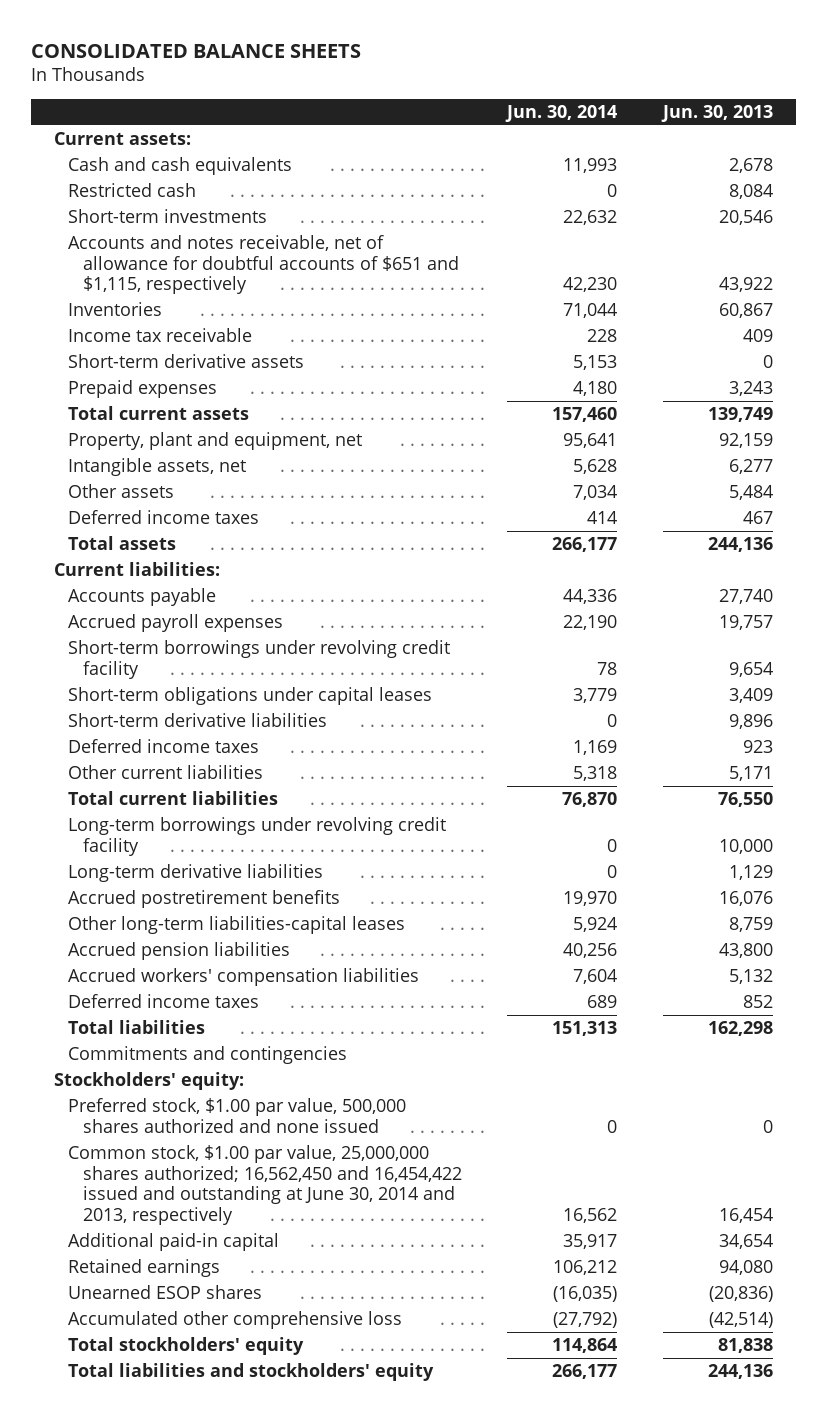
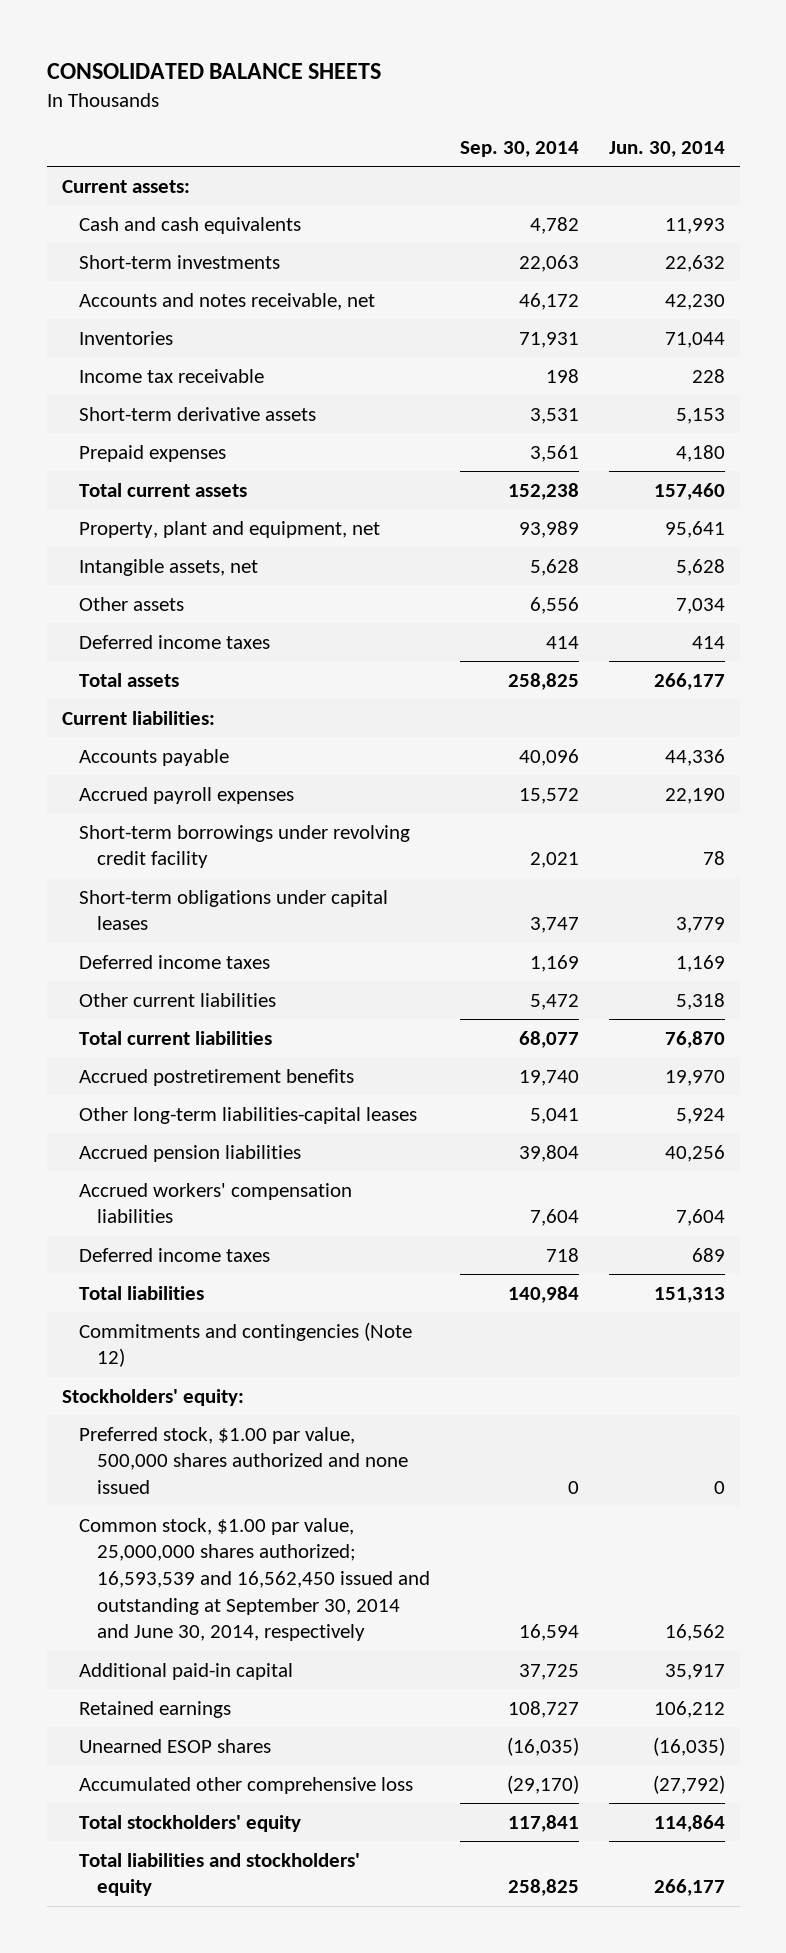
[661,105,774,123] Jun. 30, 2013 -> none
none -> [459,141,579,158] Sep. 30, 2014
[68,183,197,198] Restricted cash -> none
[68,235,459,295] Accounts and notes receivable, net of allowance for doubtful accounts of $651 and $1,115, respectively -> [79,292,376,310] Accounts and notes receivable, net
[68,713,328,728] Short-term derivative liabilities -> none
[68,817,447,856] Long-term borrowings under revolving credit facility -> none
[68,864,324,883] Long-term derivative liabilities -> none
[68,1046,348,1065] Commitments and contingencies -> [79,1321,413,1368] Commitments and contingencies (Note 12)
[68,1145,462,1225] Common stock, $1.00 par value, 25,000,000 shares authorized; 16,562,450 and 16,454,422 issued and outstanding at June 30, 2014 and 2013, respectively -> [79,1517,430,1642] Common stock, $1.00 par value, 25,000,000 shares authorized; 16,593,539 and 16,562,450 issued and outstanding at September 30, 2014 and June 30, 2014, respectively

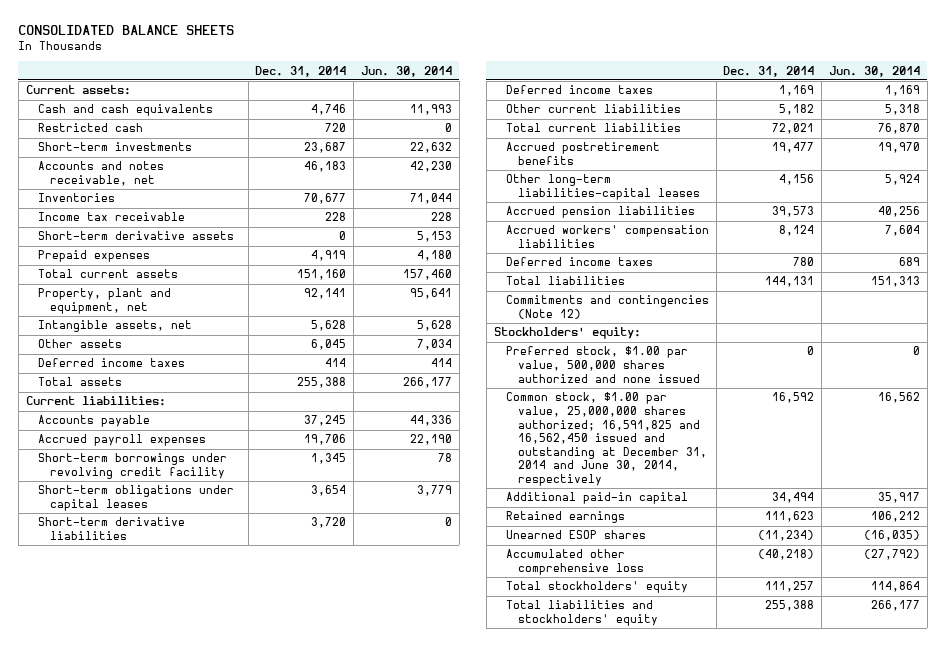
[459,141,579,158] Sep. 30, 2014 -> none
none -> [255,65,347,77] Dec. 31, 2014
none -> [38,123,144,133] Restricted cash
none -> [38,517,186,541] Short-term derivative liabilities
[79,1517,430,1642] Common stock, $1.00 par value, 25,000,000 shares authorized; 16,593,539 and 16,562,450 issued and outstanding at September 30, 2014 and June 30, 2014, respectively -> [505,392,708,486] Common stock, $1.00 par value, 25,000,000 shares authorized; 16,591,825 and 16,562,450 issued and outstanding at December 31, 2014 and June 30, 2014, respectively

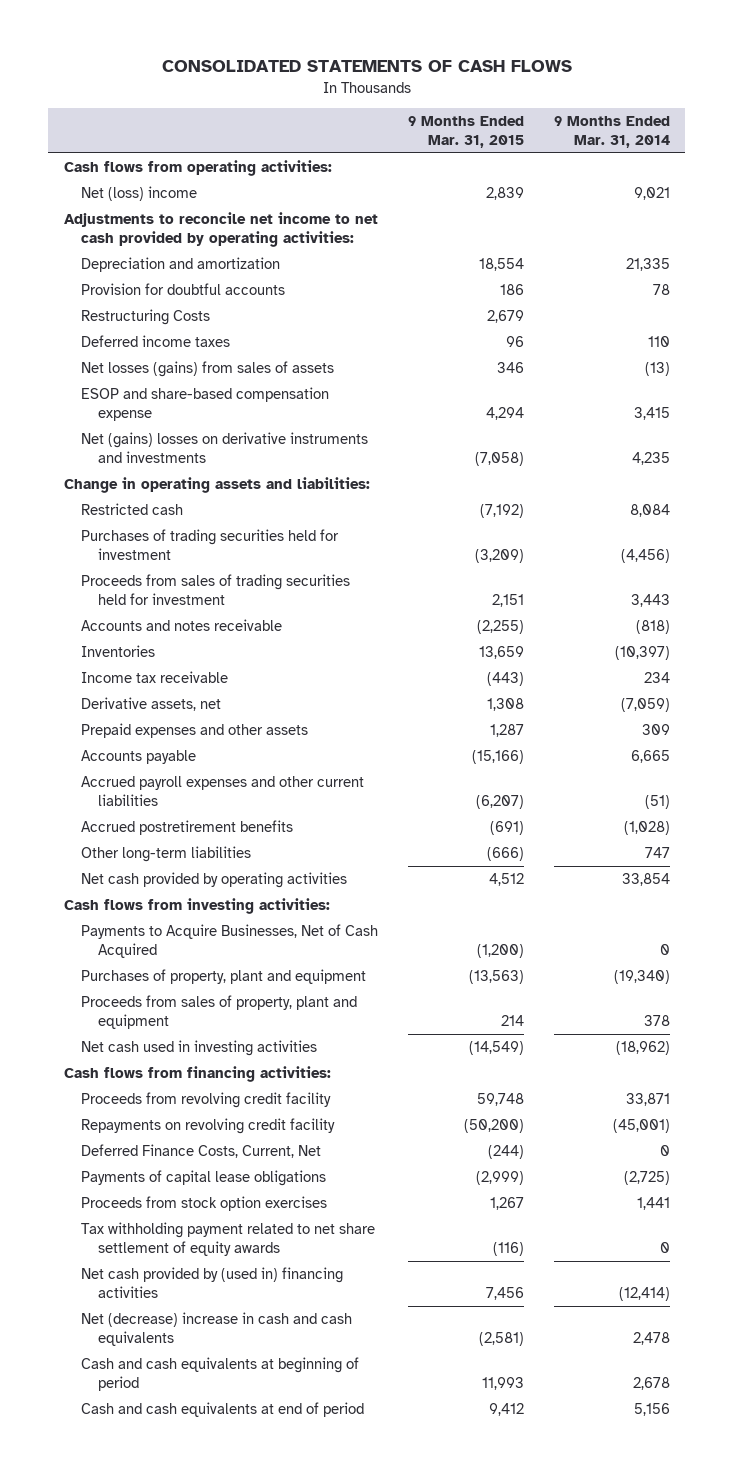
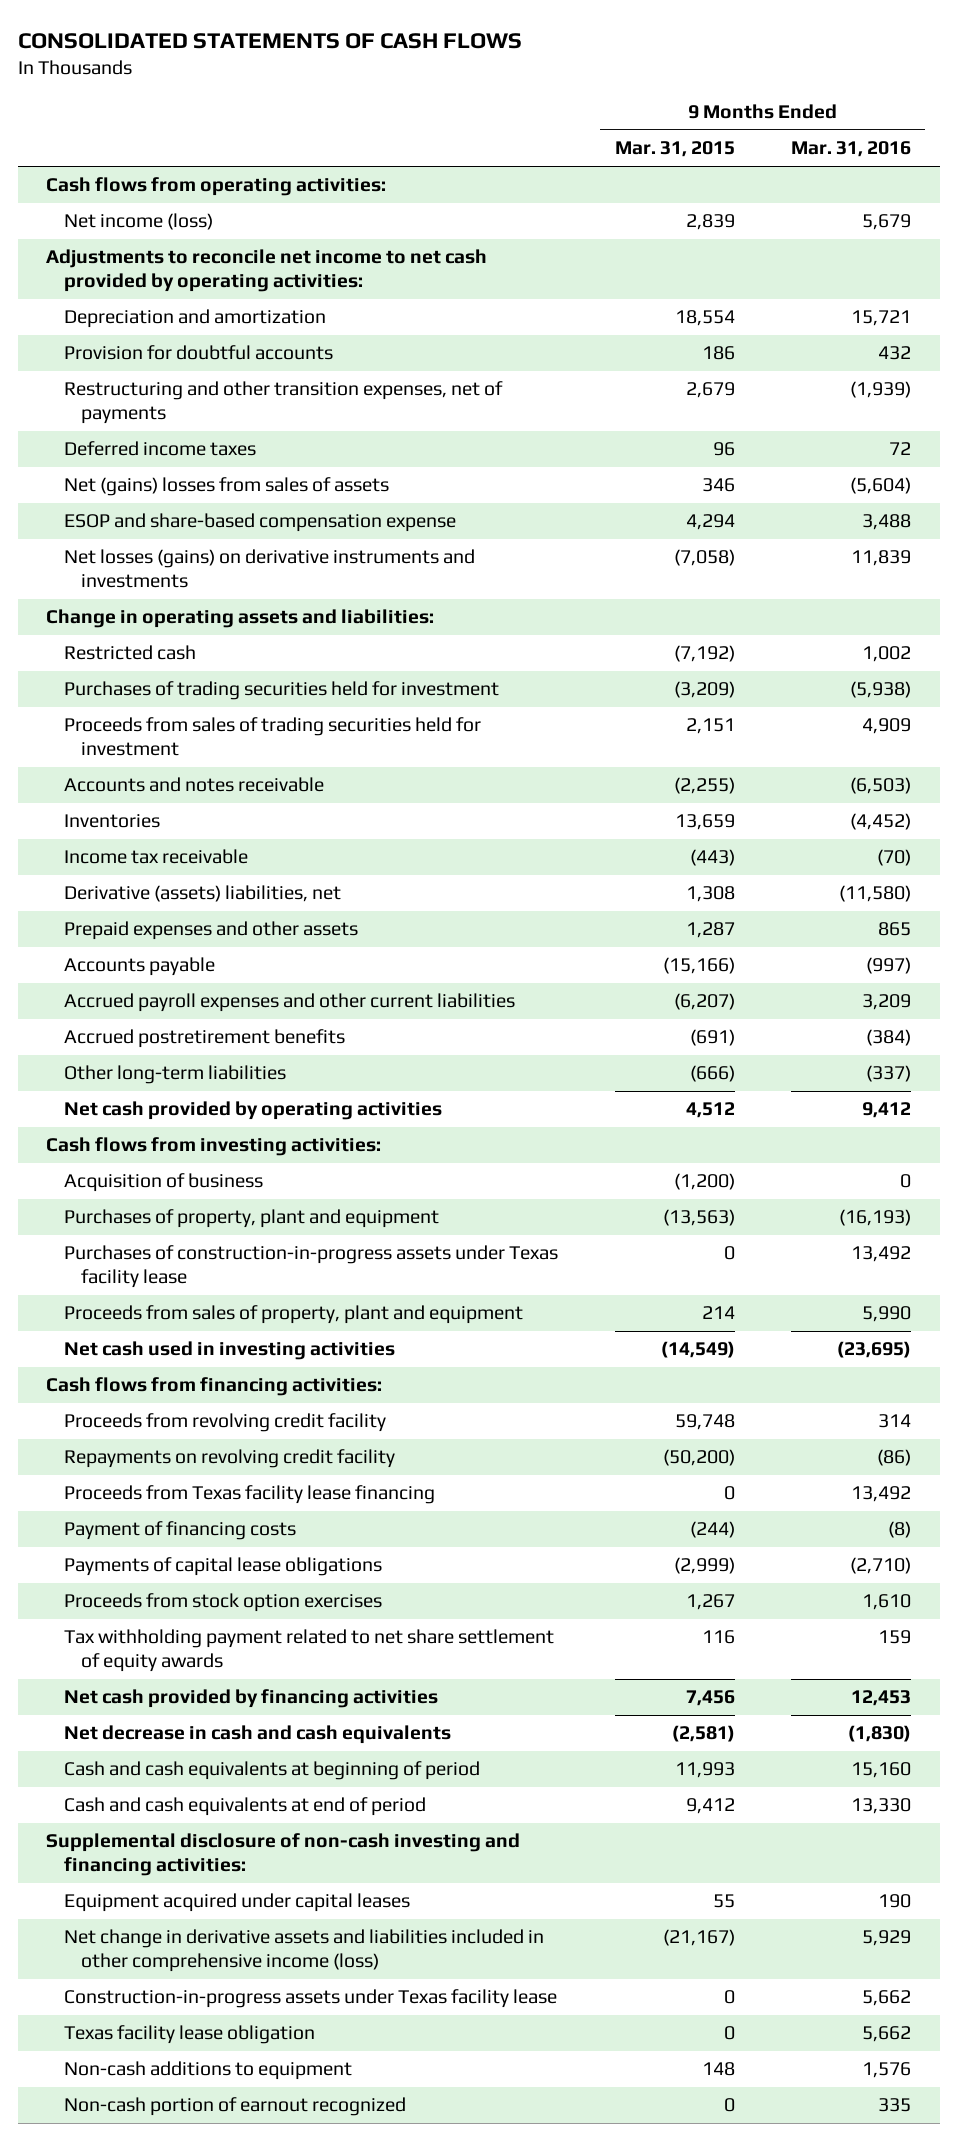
[554,116,671,148] 9 Months Ended Mar. 31, 2014 -> none
none -> [791,141,912,158] Mar. 31, 2016
[80,186,197,202] Net (loss) income -> [63,213,213,231] Net income (loss)
[80,309,210,326] Restructuring Costs -> [63,381,503,424] Restructuring and other transition expenses, net of payments
[80,361,334,378] Net losses (gains) from sales of assets -> [63,477,389,497] Net (gains) losses from sales of assets
[80,432,368,463] Net (gains) losses on derivative instruments and investments -> [63,549,475,588] Net losses (gains) on derivative instruments and investments
[80,697,221,712] Derivative assets, net -> [63,885,341,903] Derivative (assets) liabilities, net
[80,924,378,958] Payments to Acquire Businesses, Net of Cash Acquired -> [63,1173,263,1193] Acquisition of business
none -> [63,1245,558,1288] Purchases of construction-in-progress assets under Texas facility lease
none -> [63,1485,435,1505] Proceeds from Texas facility lease financing
[80,1144,321,1159] Deferred Finance Costs, Current, Net -> [63,1521,296,1541] Payment of financing costs
[493,1241,525,1256] (116) -> [701,1630,735,1645] 116
[80,1267,343,1298] Net cash provided by (used in) financing activities -> [63,1689,438,1709] Net cash provided by financing activities
[80,1312,352,1346] Net (decrease) increase in cash and cash equivalents -> [63,1725,451,1745] Net decrease in cash and cash equivalents
none -> [46,1833,521,1876] Supplemental disclosure of non-cash investing and financing activities:
none -> [63,1893,410,1913] Equipment acquired under capital leases
none -> [63,1929,544,1972] Net change in derivative assets and liabilities included in other comprehensive income (loss)
none -> [63,1989,557,2009] Construction-in-progress assets under Texas facility lease
none -> [63,2025,315,2045] Texas facility lease obligation
none -> [63,2061,352,2081] Non-cash additions to equipment
none -> [63,2097,406,2117] Non-cash portion of earnout recognized

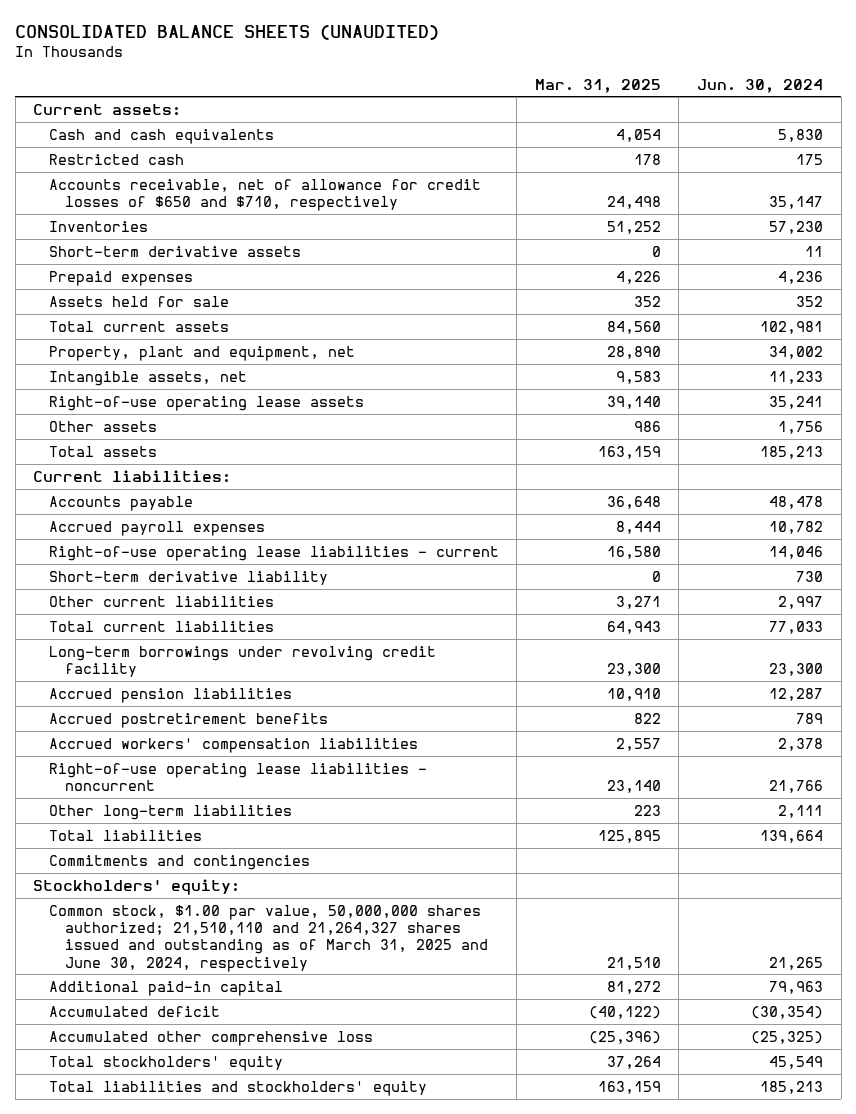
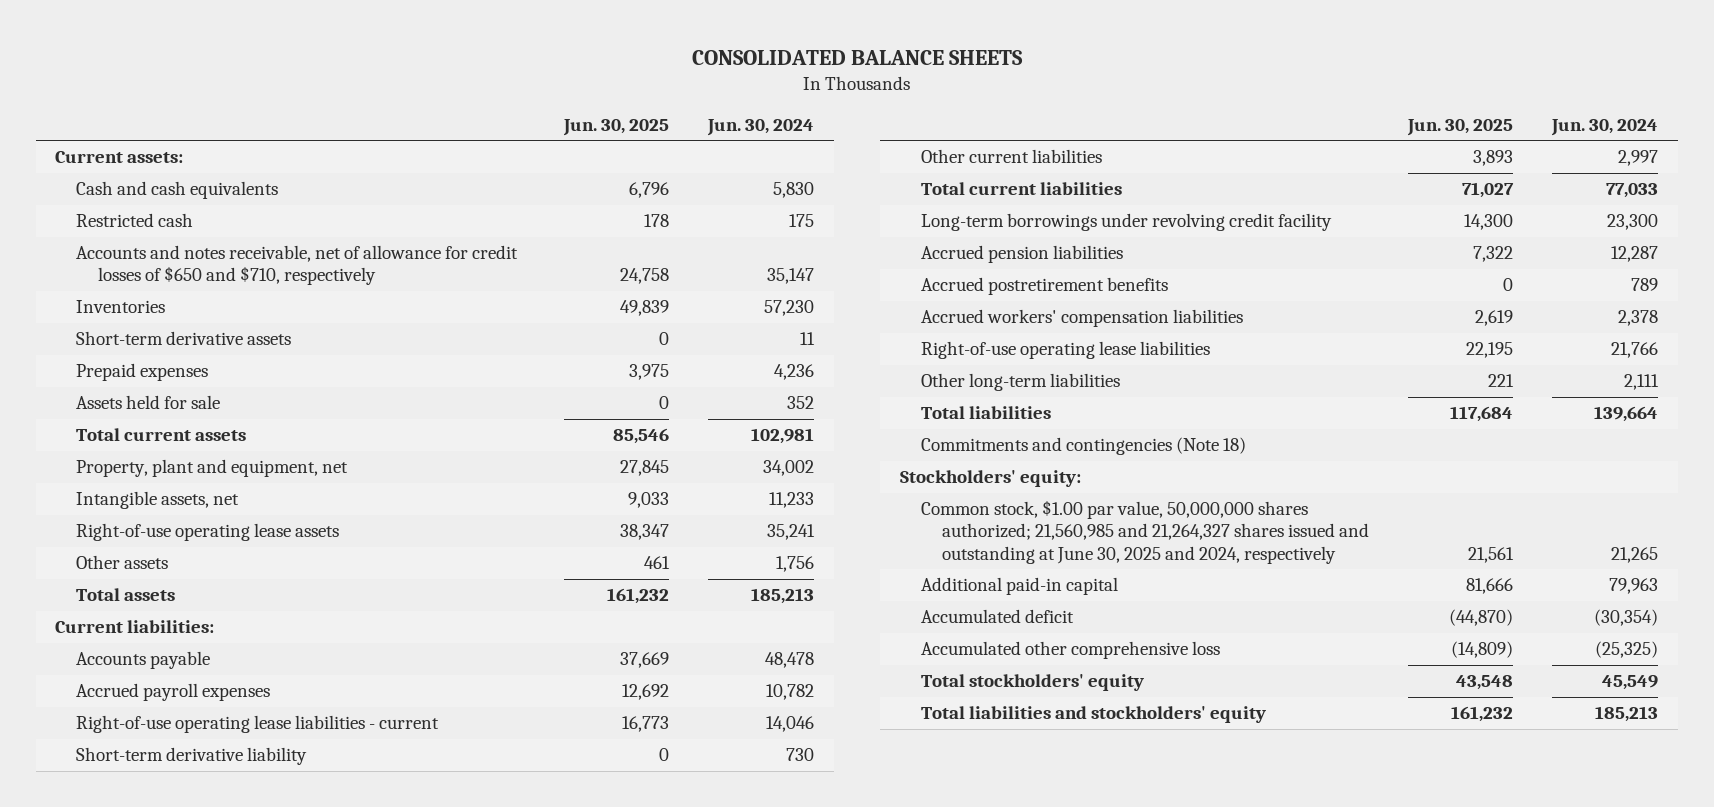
[15,24,440,40] CONSOLIDATED BALANCE SHEETS (UNAUDITED) -> [691,49,1023,65] CONSOLIDATED BALANCE SHEETS
[534,78,661,93] Mar. 31, 2025 -> none
none -> [562,118,669,136] Jun. 30, 2025
[48,178,481,212] Accounts receivable, net of allowance for credit losses of $650 and $710, respectively -> [76,245,519,286] Accounts and notes receivable, net of allowance for credit losses of $650 and $710, respectively
[48,762,427,792] Right-of-use operating lease liabilities - noncurrent -> [920,341,1210,360] Right-of-use operating lease liabilities
[48,854,310,870] Commitments and contingencies -> [920,437,1246,456] Commitments and contingencies (Note 18)
[48,904,488,972] Common stock, $1.00 par value, 50,000,000 shares authorized; 21,510,110 and 21,264,327 shares issued and outstanding as of March 31, 2025 and June 30, 2024, respectively -> [920,500,1370,564] Common stock, $1.00 par value, 50,000,000 shares authorized; 21,560,985 and 21,264,327 shares issued and outstanding at June 30, 2025 and 2024, respectively

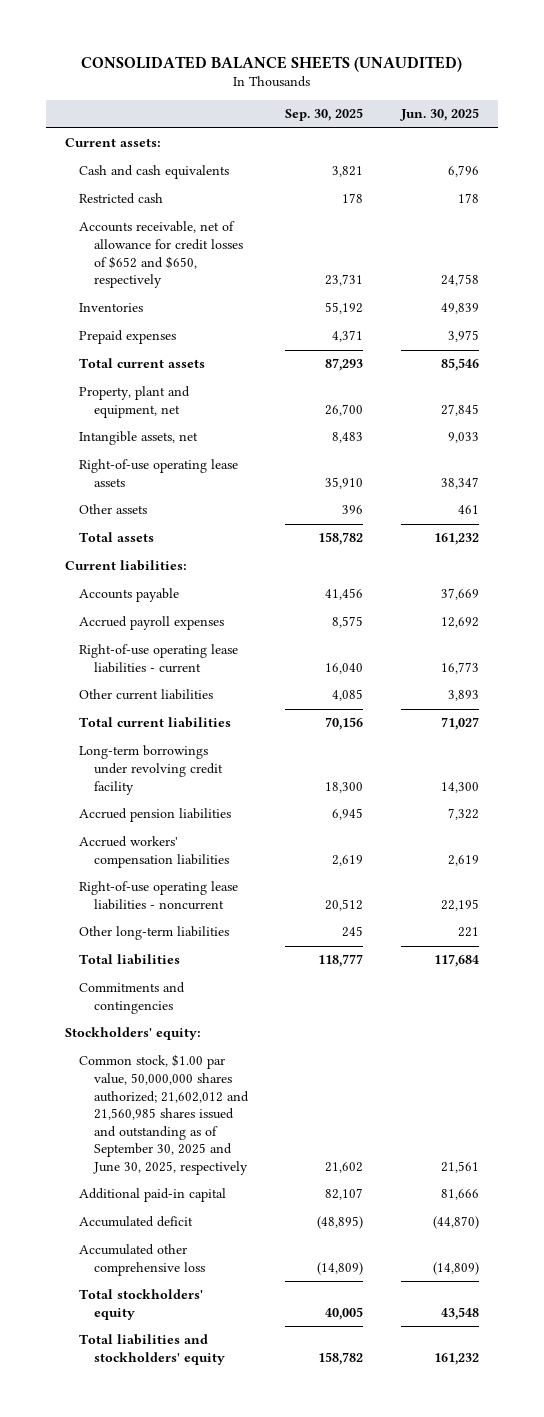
[691,49,1023,65] CONSOLIDATED BALANCE SHEETS -> [81,55,463,72] CONSOLIDATED BALANCE SHEETS (UNAUDITED)
[706,118,814,136] Jun. 30, 2024 -> none
none -> [285,108,364,122] Sep. 30, 2025
[76,245,519,286] Accounts and notes receivable, net of allowance for credit losses of $650 and $710, respectively -> [79,221,243,289] Accounts receivable, net of allowance for credit losses of $652 and $650, respectively
[76,331,292,346] Short-term derivative assets -> none
[76,395,221,410] Assets held for sale -> none
[76,747,308,766] Short-term derivative liability -> none
[920,277,1168,296] Accrued postretirement benefits -> none
[920,341,1210,360] Right-of-use operating lease liabilities -> [79,881,239,910] Right-of-use operating lease liabilities - noncurrent
[920,437,1246,456] Commitments and contingencies (Note 18) -> [79,982,186,1014] Commitments and contingencies
[920,500,1370,564] Common stock, $1.00 par value, 50,000,000 shares authorized; 21,560,985 and 21,264,327 shares issued and outstanding at June 30, 2025 and 2024, respectively -> [79,1054,249,1175] Common stock, $1.00 par value, 50,000,000 shares authorized; 21,602,012 and 21,560,985 shares issued and outstanding as of September 30, 2025 and June 30, 2025, respectively

